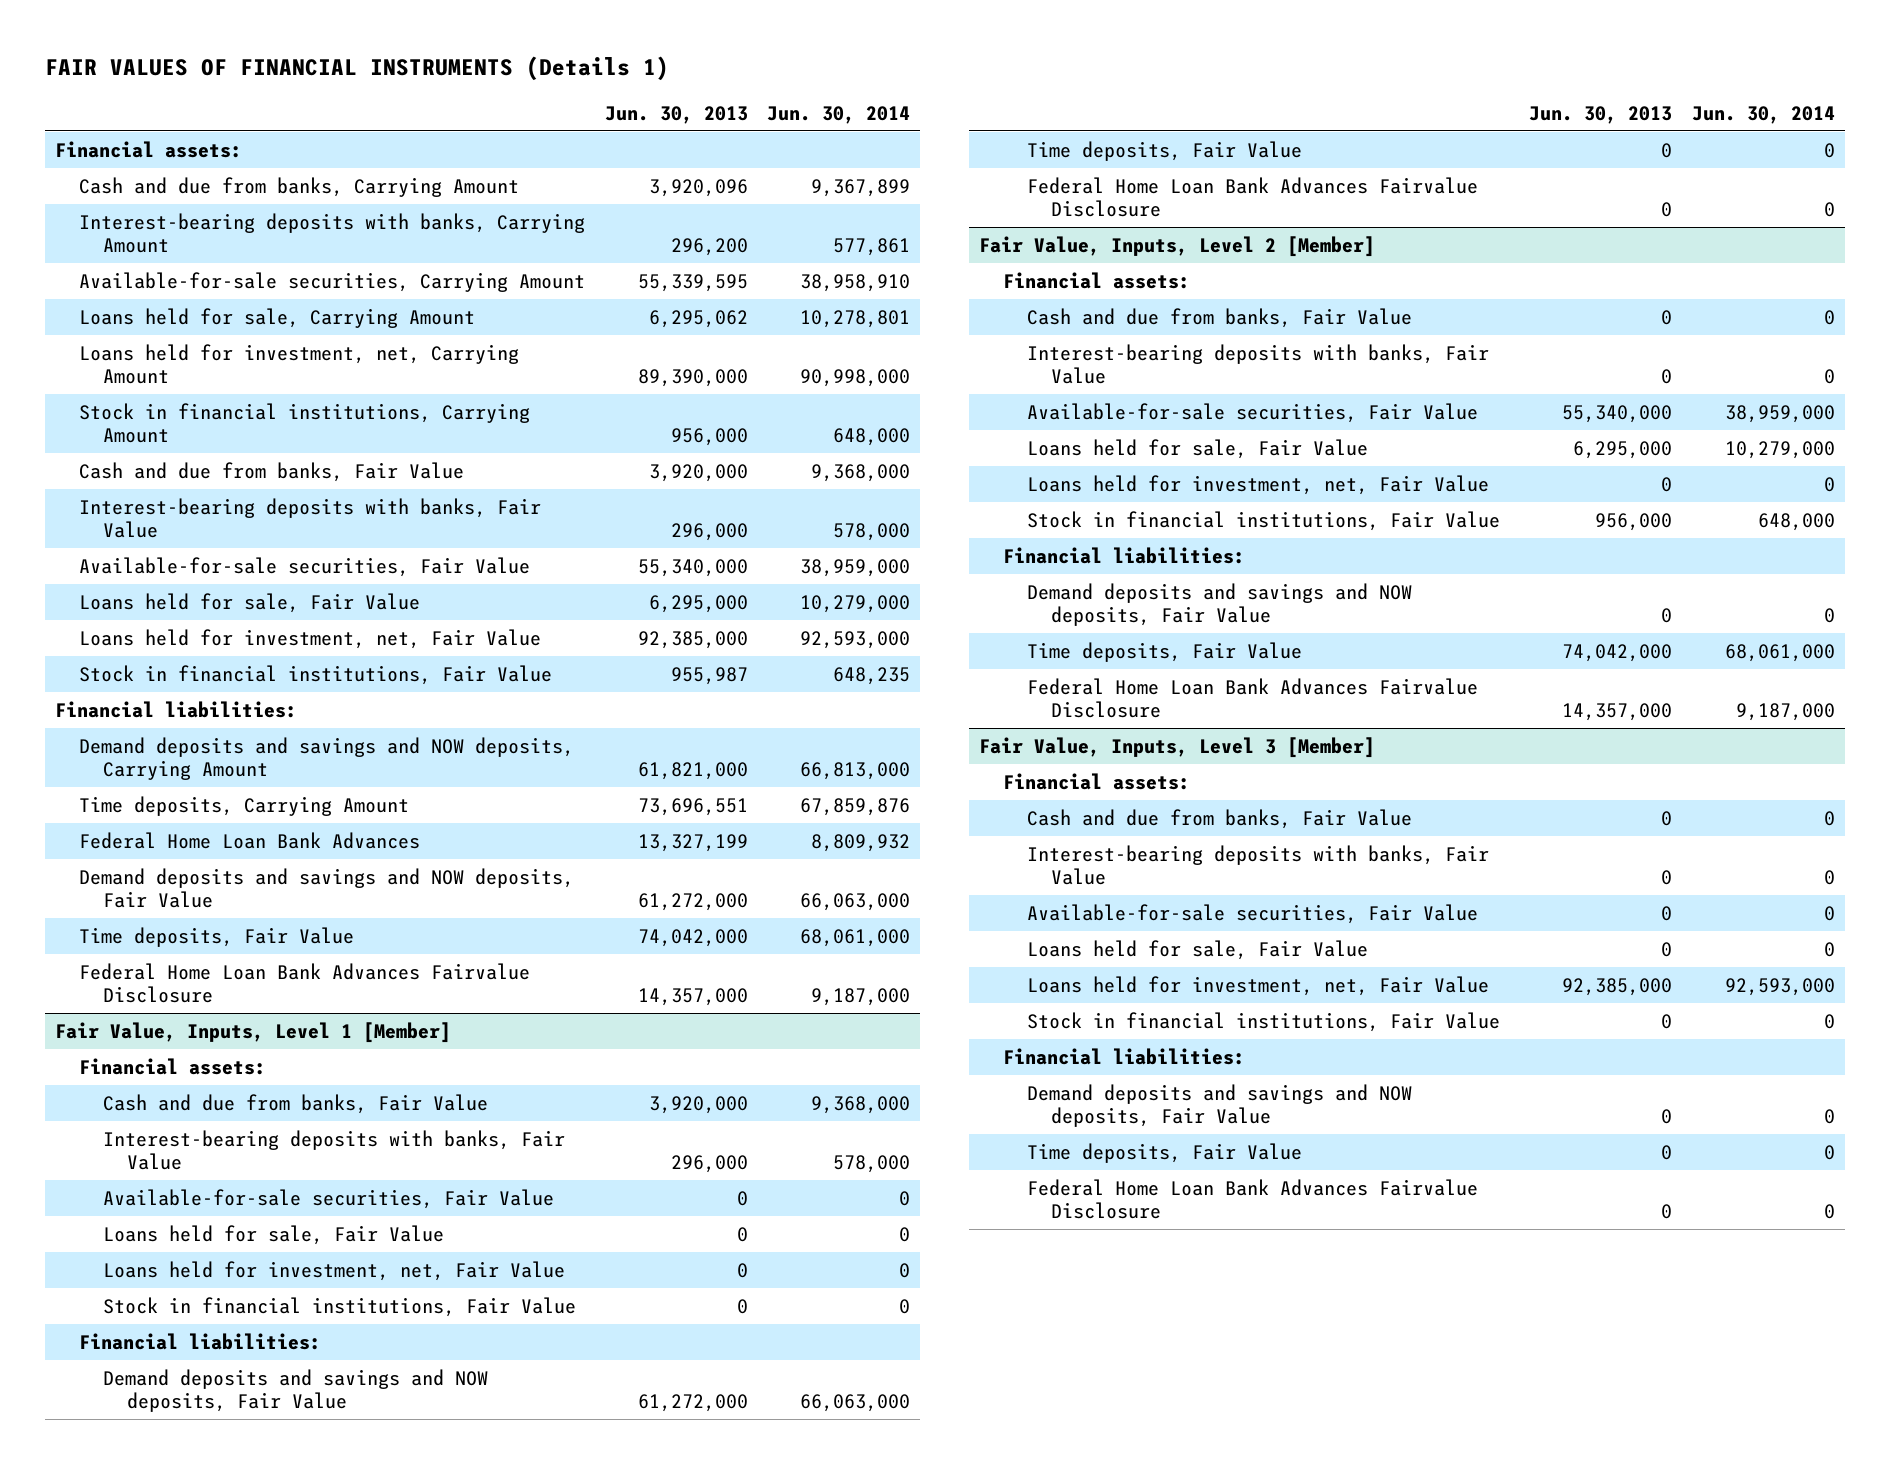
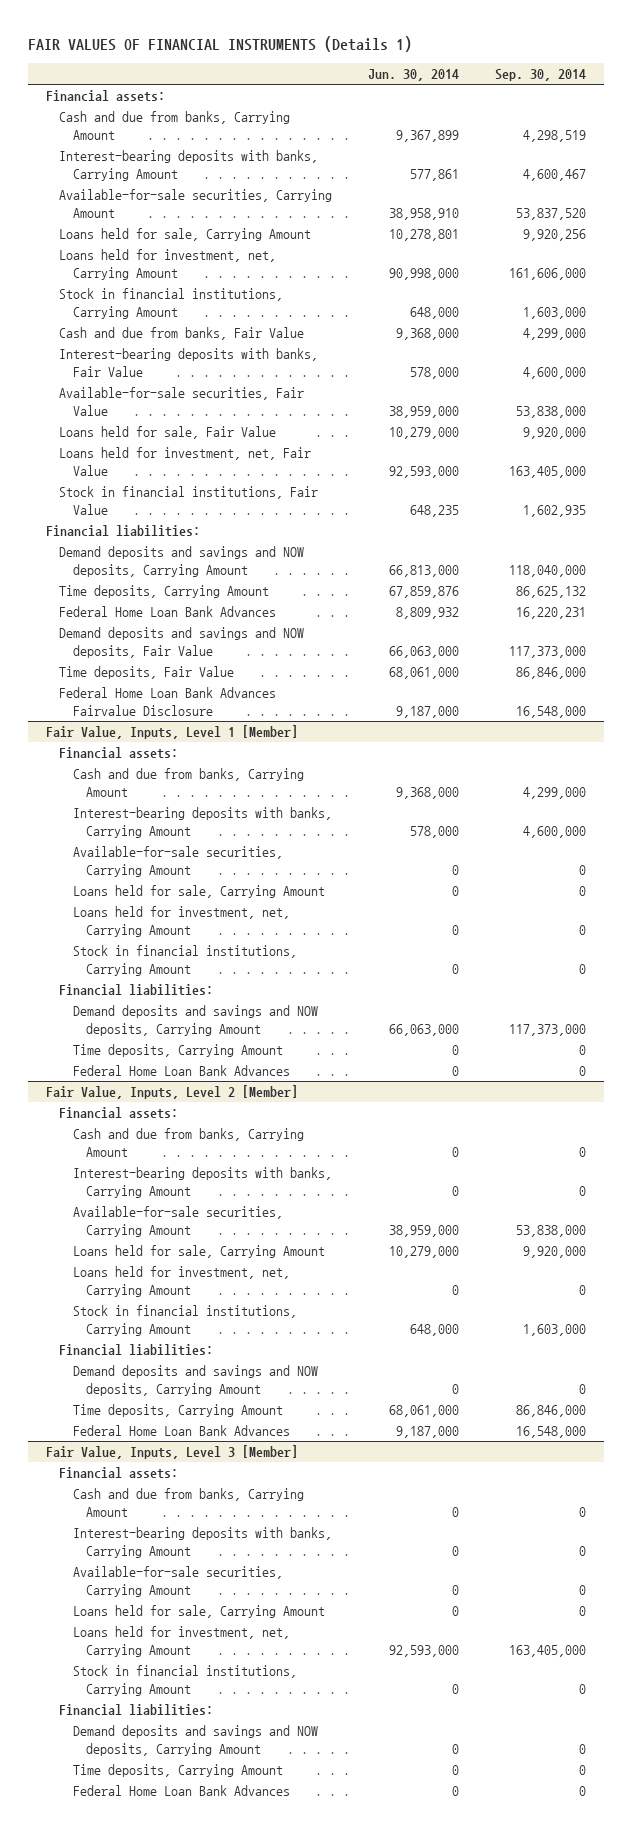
[604,105,748,124] Jun. 30, 2013 -> none
none -> [494,69,586,82] Sep. 30, 2014
[102,1093,488,1114] Cash and due from banks, Fair Value -> [72,768,304,797] Cash and due from banks, Carrying Amount
[102,1129,565,1171] Interest-bearing deposits with banks, Fair Value -> [72,807,332,838] Interest-bearing deposits with banks, Carrying Amount
[102,1188,554,1209] Available-for-sale securities, Fair Value -> [72,846,283,877] Available-for-sale securities, Carrying Amount
[102,1224,444,1245] Loans held for sale, Fair Value -> [72,885,325,899] Loans held for sale, Carrying Amount
[102,1260,565,1281] Loans held for investment, net, Fair Value -> [72,906,290,937] Loans held for investment, net, Carrying Amount
[102,1296,576,1317] Stock in financial institutions, Fair Value -> [72,945,297,976] Stock in financial institutions, Carrying Amount
[1026,140,1302,161] Time deposits, Fair Value -> none
[102,1368,488,1413] Demand deposits and savings and NOW deposits, Fair Value -> [72,1005,318,1036] Demand deposits and savings and NOW deposits, Carrying Amount
none -> [72,1044,283,1058] Time deposits, Carrying Amount
[1026,176,1478,218] Federal Home Loan Bank Advances Fairvalue Disclosure -> [72,1065,290,1077] Federal Home Loan Bank Advances
[1026,307,1412,328] Cash and due from banks, Fair Value -> [72,1128,304,1157] Cash and due from banks, Carrying Amount
[1026,343,1489,385] Interest-bearing deposits with banks, Fair Value -> [72,1167,332,1198] Interest-bearing deposits with banks, Carrying Amount
[1026,402,1478,423] Available-for-sale securities, Fair Value -> [72,1206,283,1237] Available-for-sale securities, Carrying Amount
[1026,438,1368,459] Loans held for sale, Fair Value -> [72,1245,325,1259] Loans held for sale, Carrying Amount
[1026,474,1489,495] Loans held for investment, net, Fair Value -> [72,1266,290,1297] Loans held for investment, net, Carrying Amount
[1026,510,1500,531] Stock in financial institutions, Fair Value -> [72,1305,297,1336] Stock in financial institutions, Carrying Amount
[1026,582,1412,627] Demand deposits and savings and NOW deposits, Fair Value -> [72,1365,318,1396] Demand deposits and savings and NOW deposits, Carrying Amount
[1026,641,1302,662] Time deposits, Fair Value -> [72,1404,283,1418] Time deposits, Carrying Amount
[1026,677,1478,719] Federal Home Loan Bank Advances Fairvalue Disclosure -> [72,1425,290,1437] Federal Home Loan Bank Advances
[1026,808,1412,829] Cash and due from banks, Fair Value -> [72,1488,304,1517] Cash and due from banks, Carrying Amount
[1026,844,1489,886] Interest-bearing deposits with banks, Fair Value -> [72,1527,332,1558] Interest-bearing deposits with banks, Carrying Amount
[1026,903,1478,924] Available-for-sale securities, Fair Value -> [72,1566,283,1597] Available-for-sale securities, Carrying Amount
[1026,939,1368,960] Loans held for sale, Fair Value -> [72,1605,325,1619] Loans held for sale, Carrying Amount
[1026,975,1489,996] Loans held for investment, net, Fair Value -> [72,1626,290,1657] Loans held for investment, net, Carrying Amount
[1026,1011,1500,1032] Stock in financial institutions, Fair Value -> [72,1665,297,1696] Stock in financial institutions, Carrying Amount
[1026,1142,1302,1163] Time deposits, Fair Value -> none
[1026,1083,1412,1128] Demand deposits and savings and NOW deposits, Fair Value -> [72,1725,318,1756] Demand deposits and savings and NOW deposits, Carrying Amount
none -> [72,1764,283,1778] Time deposits, Carrying Amount
[1026,1178,1478,1220] Federal Home Loan Bank Advances Fairvalue Disclosure -> [72,1785,290,1797] Federal Home Loan Bank Advances

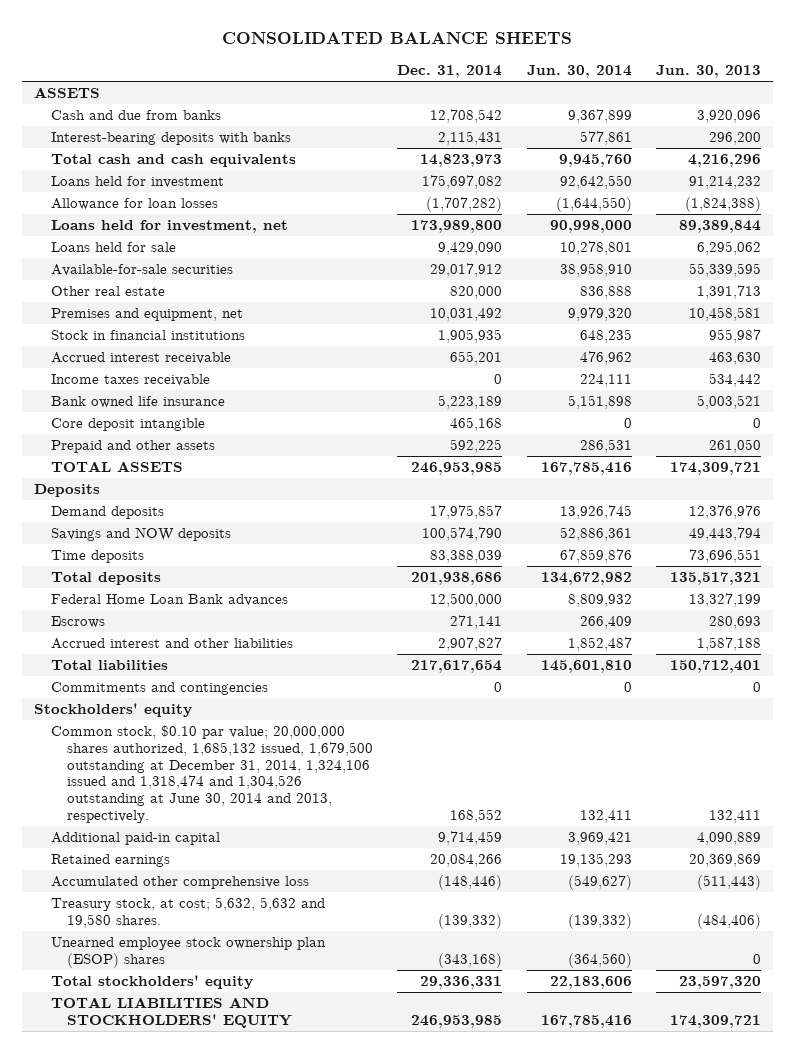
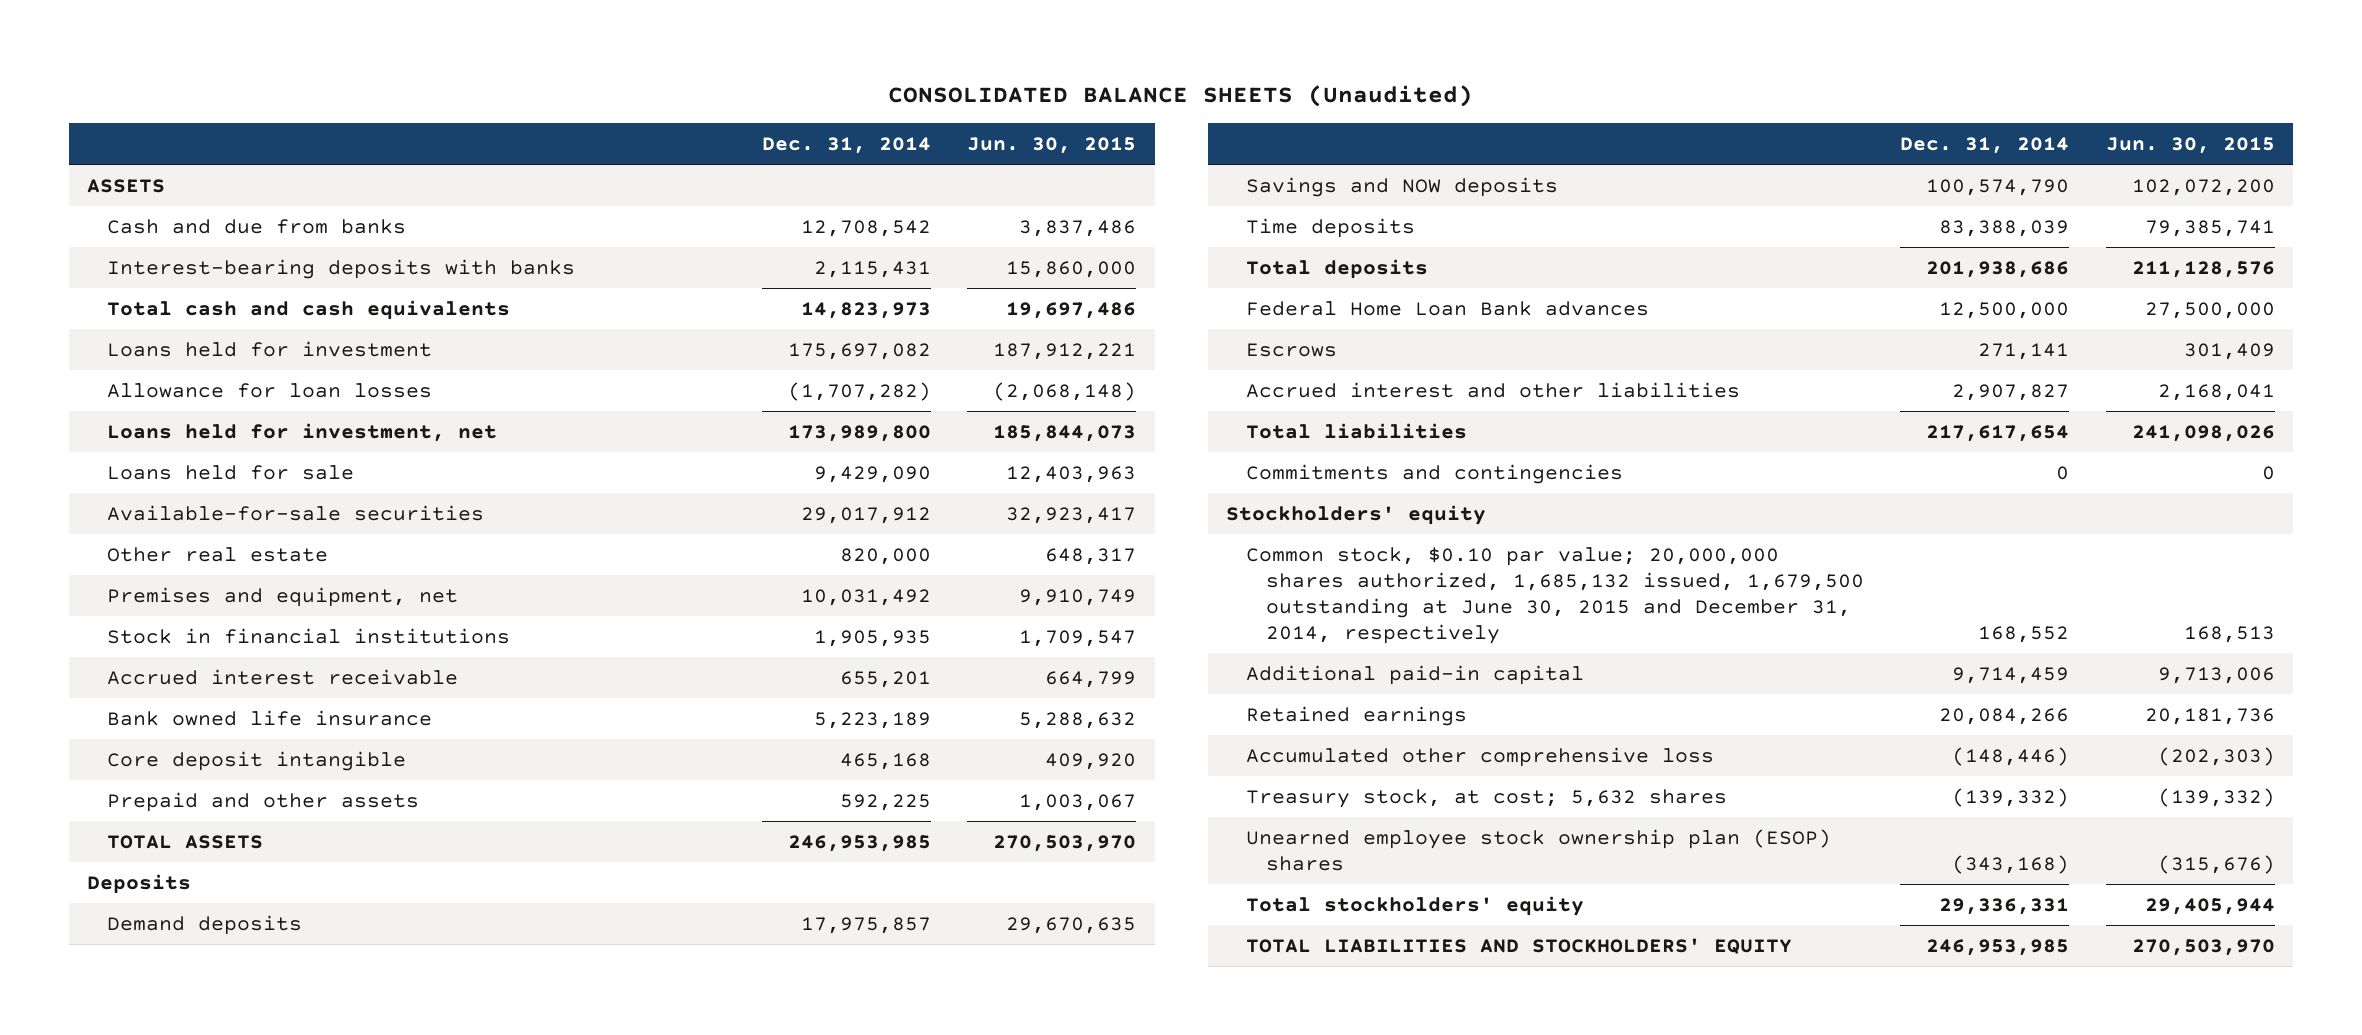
[222,32,573,45] CONSOLIDATED BALANCE SHEETS -> [888,85,1474,108] CONSOLIDATED BALANCE SHEETS (Unaudited)
[526,64,632,78] Jun. 30, 2014 -> none
[655,64,761,78] Jun. 30, 2013 -> none
none -> [967,137,1137,155] Jun. 30, 2015
[50,374,210,387] Income taxes receivable -> none
[50,725,374,823] Common stock, $0.10 par value; 20,000,000 shares authorized, 1,685,132 issued, 1,679,500 outstanding at December 31, 2014, 1,324,106 issued and 1,318,474 and 1,304,526 outstanding at June 30, 2014 and 2013, respectively. -> [1245,546,1864,645] Common stock, $0.10 par value; 20,000,000 shares authorized, 1,685,132 issued, 1,679,500 outstanding at June 30, 2015 and December 31, 2014, respectively
[50,897,325,928] Treasury stock, at cost; 5,632, 5,632 and 19,580 shares. -> [1245,788,1727,808] Treasury stock, at cost; 5,632 shares

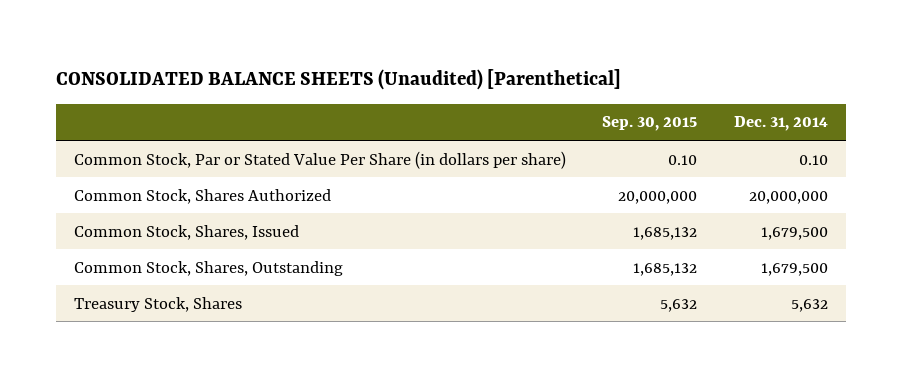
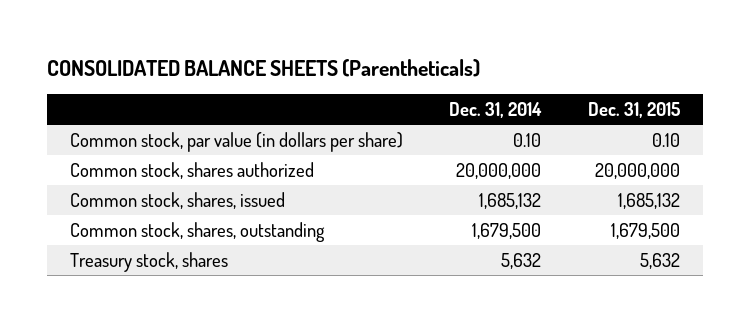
[55,68,621,90] CONSOLIDATED BALANCE SHEETS (Unaudited) [Parenthetical] -> [46,58,480,77] CONSOLIDATED BALANCE SHEETS (Parentheticals)
[602,116,698,132] Sep. 30, 2015 -> none
none -> [587,102,680,119] Dec. 31, 2015
[73,150,566,169] Common Stock, Par or Stated Value Per Share (in dollars per share) -> [69,131,403,152] Common stock, par value (in dollars per share)
[73,188,331,204] Common Stock, Shares Authorized -> [69,161,314,179] Common stock, shares authorized
[73,224,299,240] Common Stock, Shares, Issued -> [69,191,285,209] Common stock, shares, issued
[760,226,828,240] 1,679,500 -> [479,192,542,209] 1,685,132
[73,260,343,276] Common Stock, Shares, Outstanding -> [69,221,325,242] Common stock, shares, outstanding
[73,296,242,312] Treasury Stock, Shares -> [69,251,228,272] Treasury stock, shares

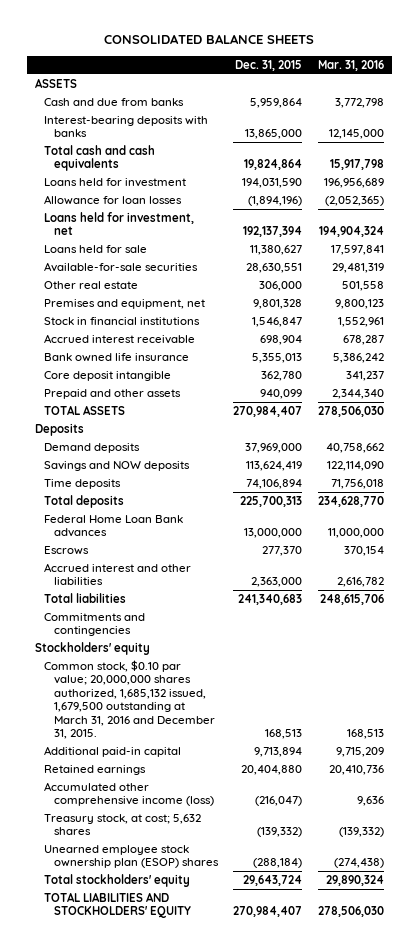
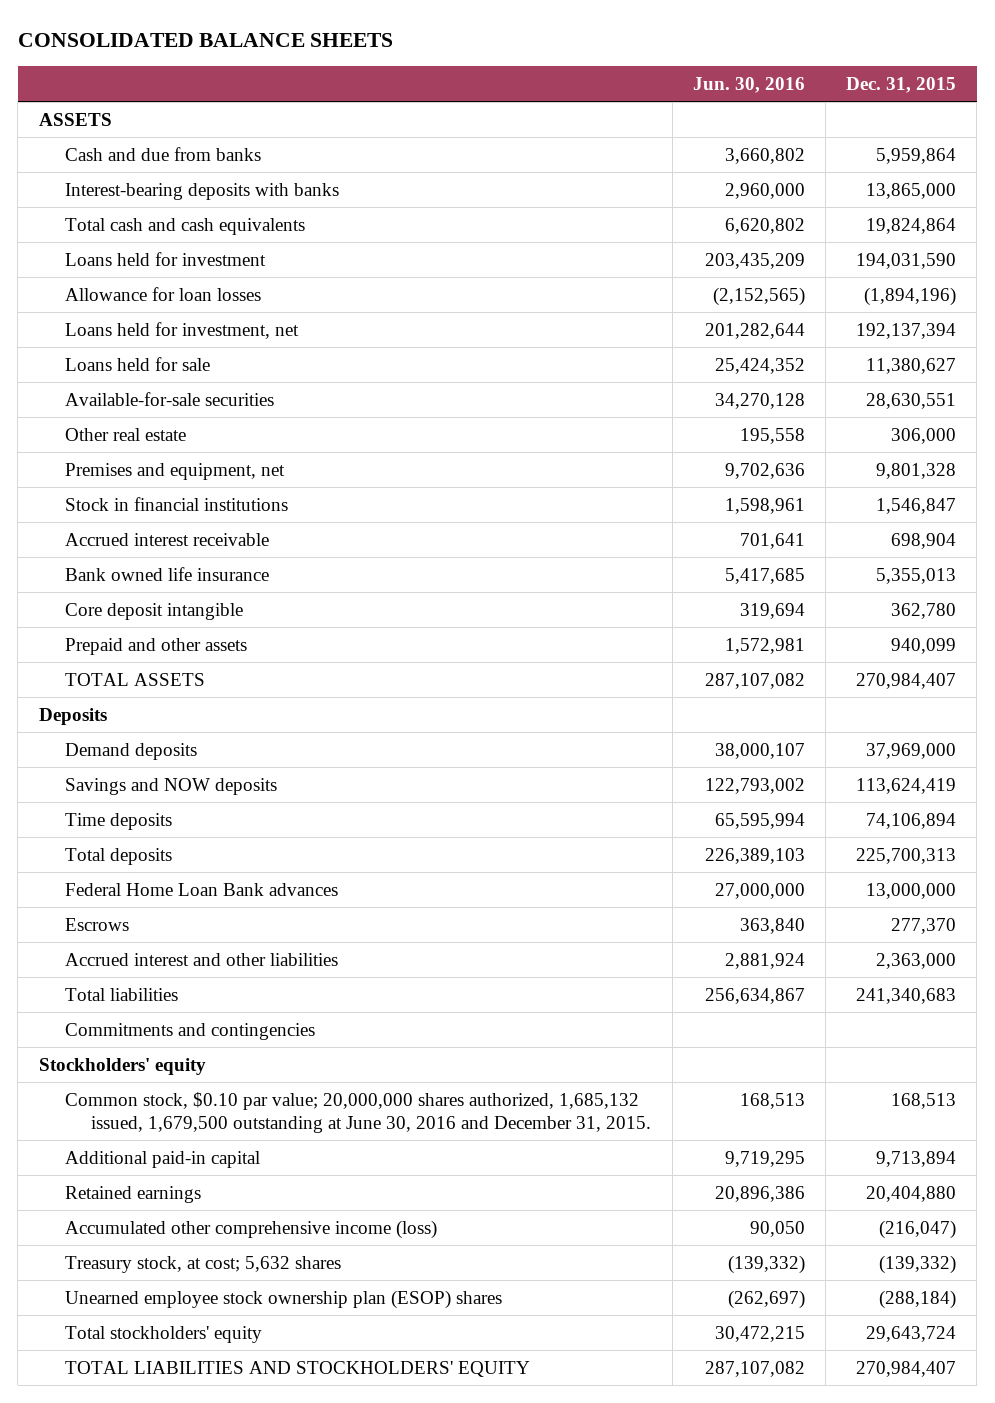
[317,59,384,71] Mar. 31, 2016 -> none
none -> [692,76,805,93] Jun. 30, 2016
[44,660,215,739] Common stock, $0.10 par value; 20,000,000 shares authorized, 1,685,132 issued, 1,679,500 outstanding at March 31, 2016 and December 31, 2015. -> [64,1091,652,1133] Common stock, $0.10 par value; 20,000,000 shares authorized, 1,685,132 issued, 1,679,500 outstanding at June 30, 2016 and December 31, 2015.

